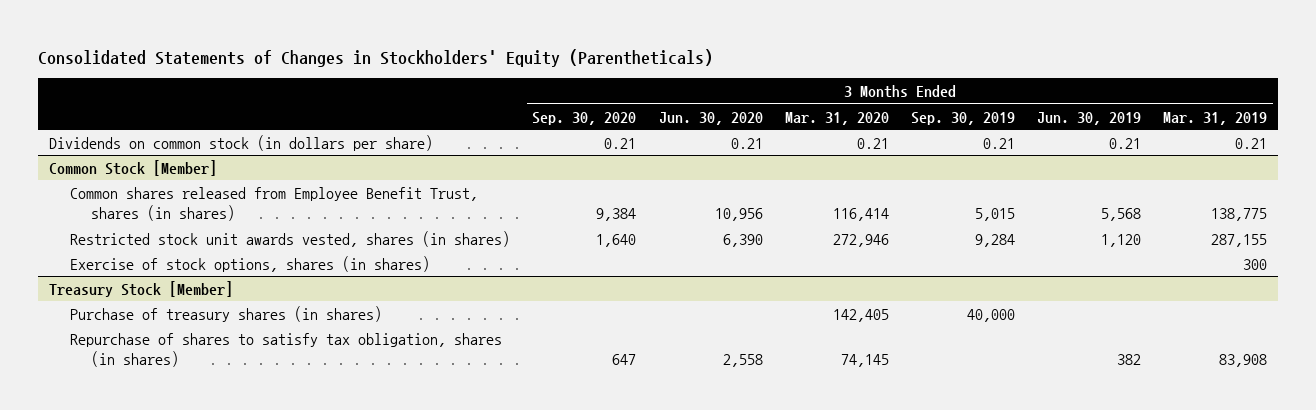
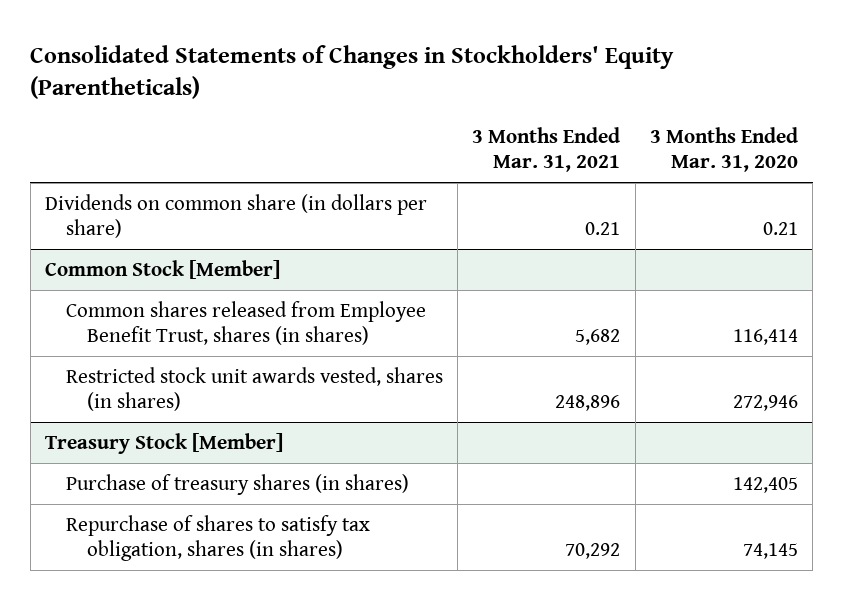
[532,111,637,125] Sep. 30, 2020 -> none
[658,111,763,125] Jun. 30, 2020 -> none
[910,111,1015,125] Sep. 30, 2019 -> none
[1036,111,1141,125] Jun. 30, 2019 -> none
[1163,111,1268,125] Mar. 31, 2019 -> none
none -> [472,126,621,173] 3 Months Ended Mar. 31, 2021
[49,134,434,151] Dividends on common stock (in dollars per share) -> [45,193,428,239] Dividends on common share (in dollars per share)
[70,255,431,272] Exercise of stock options, shares (in shares) -> none

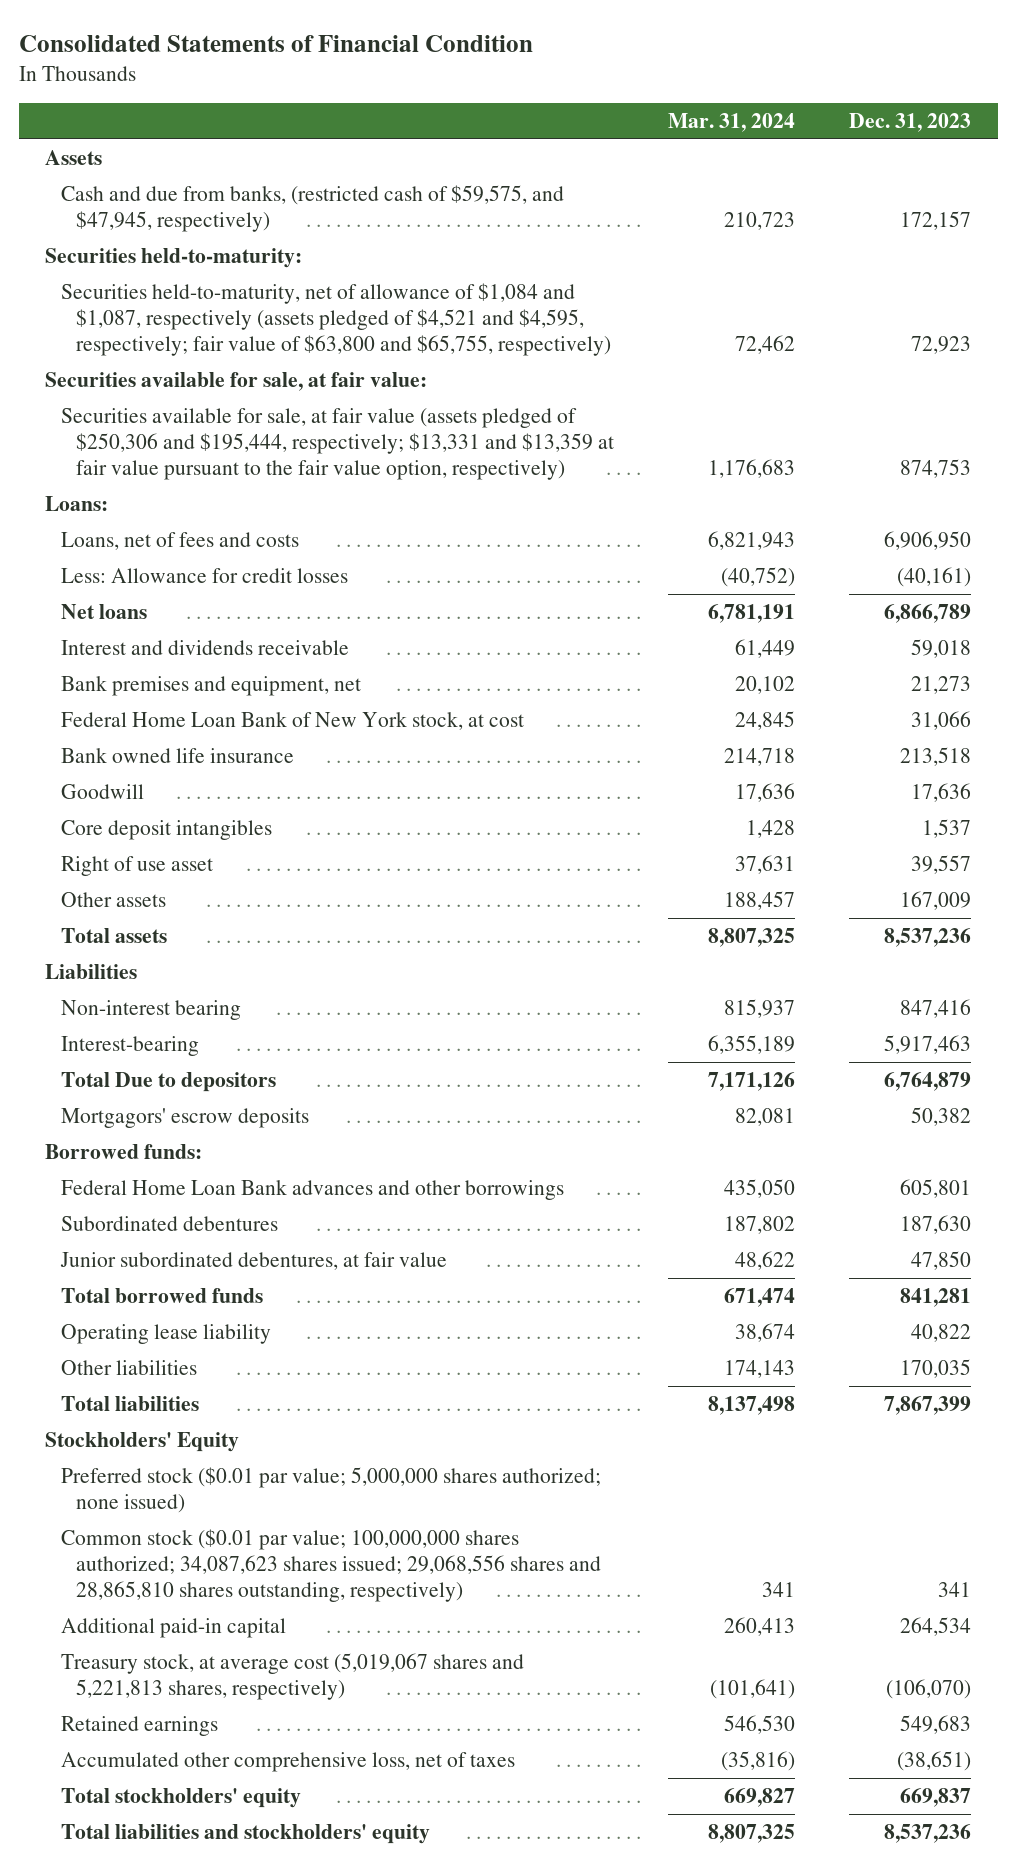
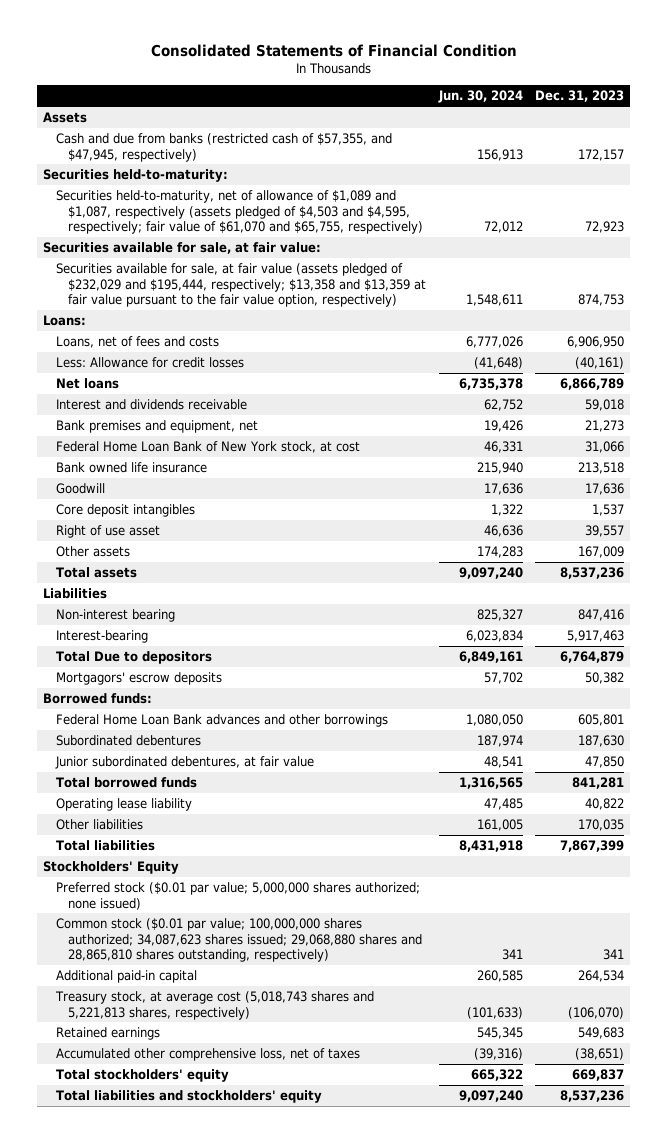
[668,112,796,132] Mar. 31, 2024 -> none
none -> [437,90,523,104] Jun. 30, 2024
[60,185,564,232] Cash and due from banks, (restricted cash of $59,575, and $47,945, respectively) -> [55,132,392,162] Cash and due from banks (restricted cash of $57,355, and $47,945, respectively)
[60,283,612,356] Securities held-to-maturity, net of allowance of $1,084 and $1,087, respectively (assets pledged of $4,521 and $4,595, respectively; fair value of $63,800 and $65,755, respectively) -> [55,189,424,235] Securities held-to-maturity, net of allowance of $1,089 and $1,087, respectively (assets pledged of $4,503 and $4,595, respectively; fair value of $61,070 and $65,755, respectively)
[60,408,615,480] Securities available for sale, at fair value (assets pledged of $250,306 and $195,444, respectively; $13,331 and $13,359 at fair value pursuant to the fair value option, respectively) -> [55,262,427,308] Securities available for sale, at fair value (assets pledged of $232,029 and $195,444, respectively; $13,358 and $13,359 at fair value pursuant to the fair value option, respectively)
[60,1529,602,1602] Common stock ($0.01 par value; 100,000,000 shares authorized; 34,087,623 shares issued; 29,068,556 shares and 28,865,810 shares outstanding, respectively) -> [55,917,423,963] Common stock ($0.01 par value; 100,000,000 shares authorized; 34,087,623 shares issued; 29,068,880 shares and 28,865,810 shares outstanding, respectively)
[60,1653,524,1700] Treasury stock, at average cost (5,019,067 shares and 5,221,813 shares, respectively) -> [54,990,374,1020] Treasury stock, at average cost (5,018,743 shares and 5,221,813 shares, respectively)

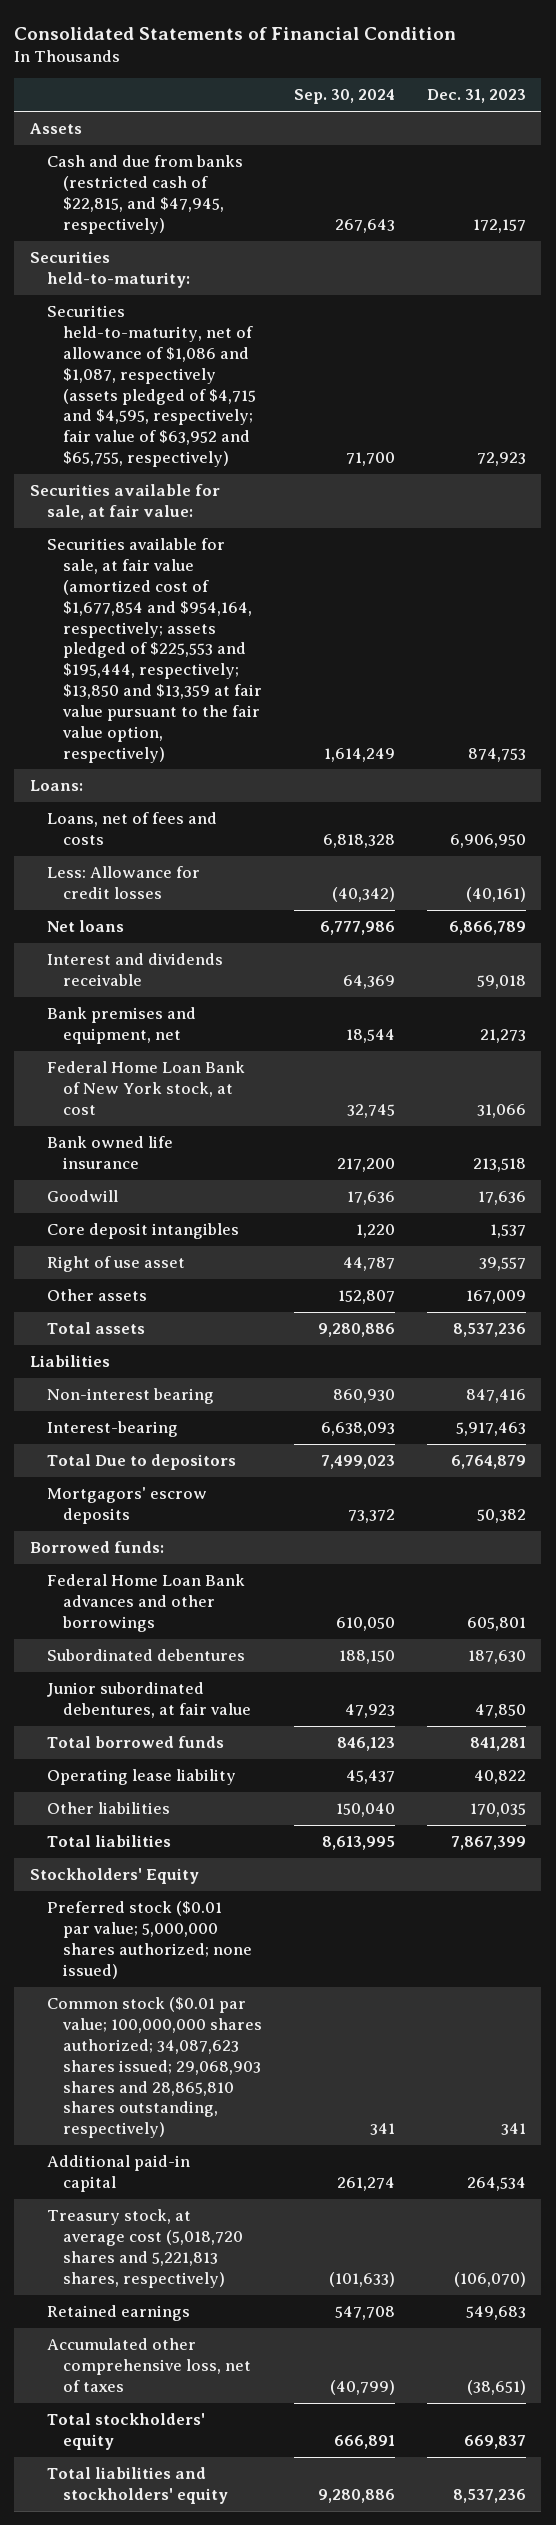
[437,90,523,104] Jun. 30, 2024 -> none
none -> [293,89,395,105] Sep. 30, 2024
[55,132,392,162] Cash and due from banks (restricted cash of $57,355, and $47,945, respectively) -> [46,155,243,234] Cash and due from banks (restricted cash of $22,815, and $47,945, respectively)
[55,189,424,235] Securities held-to-maturity, net of allowance of $1,089 and $1,087, respectively (assets pledged of $4,503 and $4,595, respectively; fair value of $61,070 and $65,755, respectively) -> [46,305,257,468] Securities held-to-maturity, net of allowance of $1,086 and $1,087, respectively (assets pledged of $4,715 and $4,595, respectively; fair value of $63,952 and $65,755, respectively)
[55,262,427,308] Securities available for sale, at fair value (assets pledged of $232,029 and $195,444, respectively; $13,358 and $13,359 at fair value pursuant to the fair value option, respectively) -> [46,538,263,763] Securities available for sale, at fair value (amortized cost of $1,677,854 and $954,164, respectively; assets pledged of $225,553 and $195,444, respectively; $13,850 and $13,359 at fair value pursuant to the fair value option, respectively)
[55,917,423,963] Common stock ($0.01 par value; 100,000,000 shares authorized; 34,087,623 shares issued; 29,068,880 shares and 28,865,810 shares outstanding, respectively) -> [46,1997,263,2139] Common stock ($0.01 par value; 100,000,000 shares authorized; 34,087,623 shares issued; 29,068,903 shares and 28,865,810 shares outstanding, respectively)
[54,990,374,1020] Treasury stock, at average cost (5,018,743 shares and 5,221,813 shares, respectively) -> [46,2209,244,2288] Treasury stock, at average cost (5,018,720 shares and 5,221,813 shares, respectively)

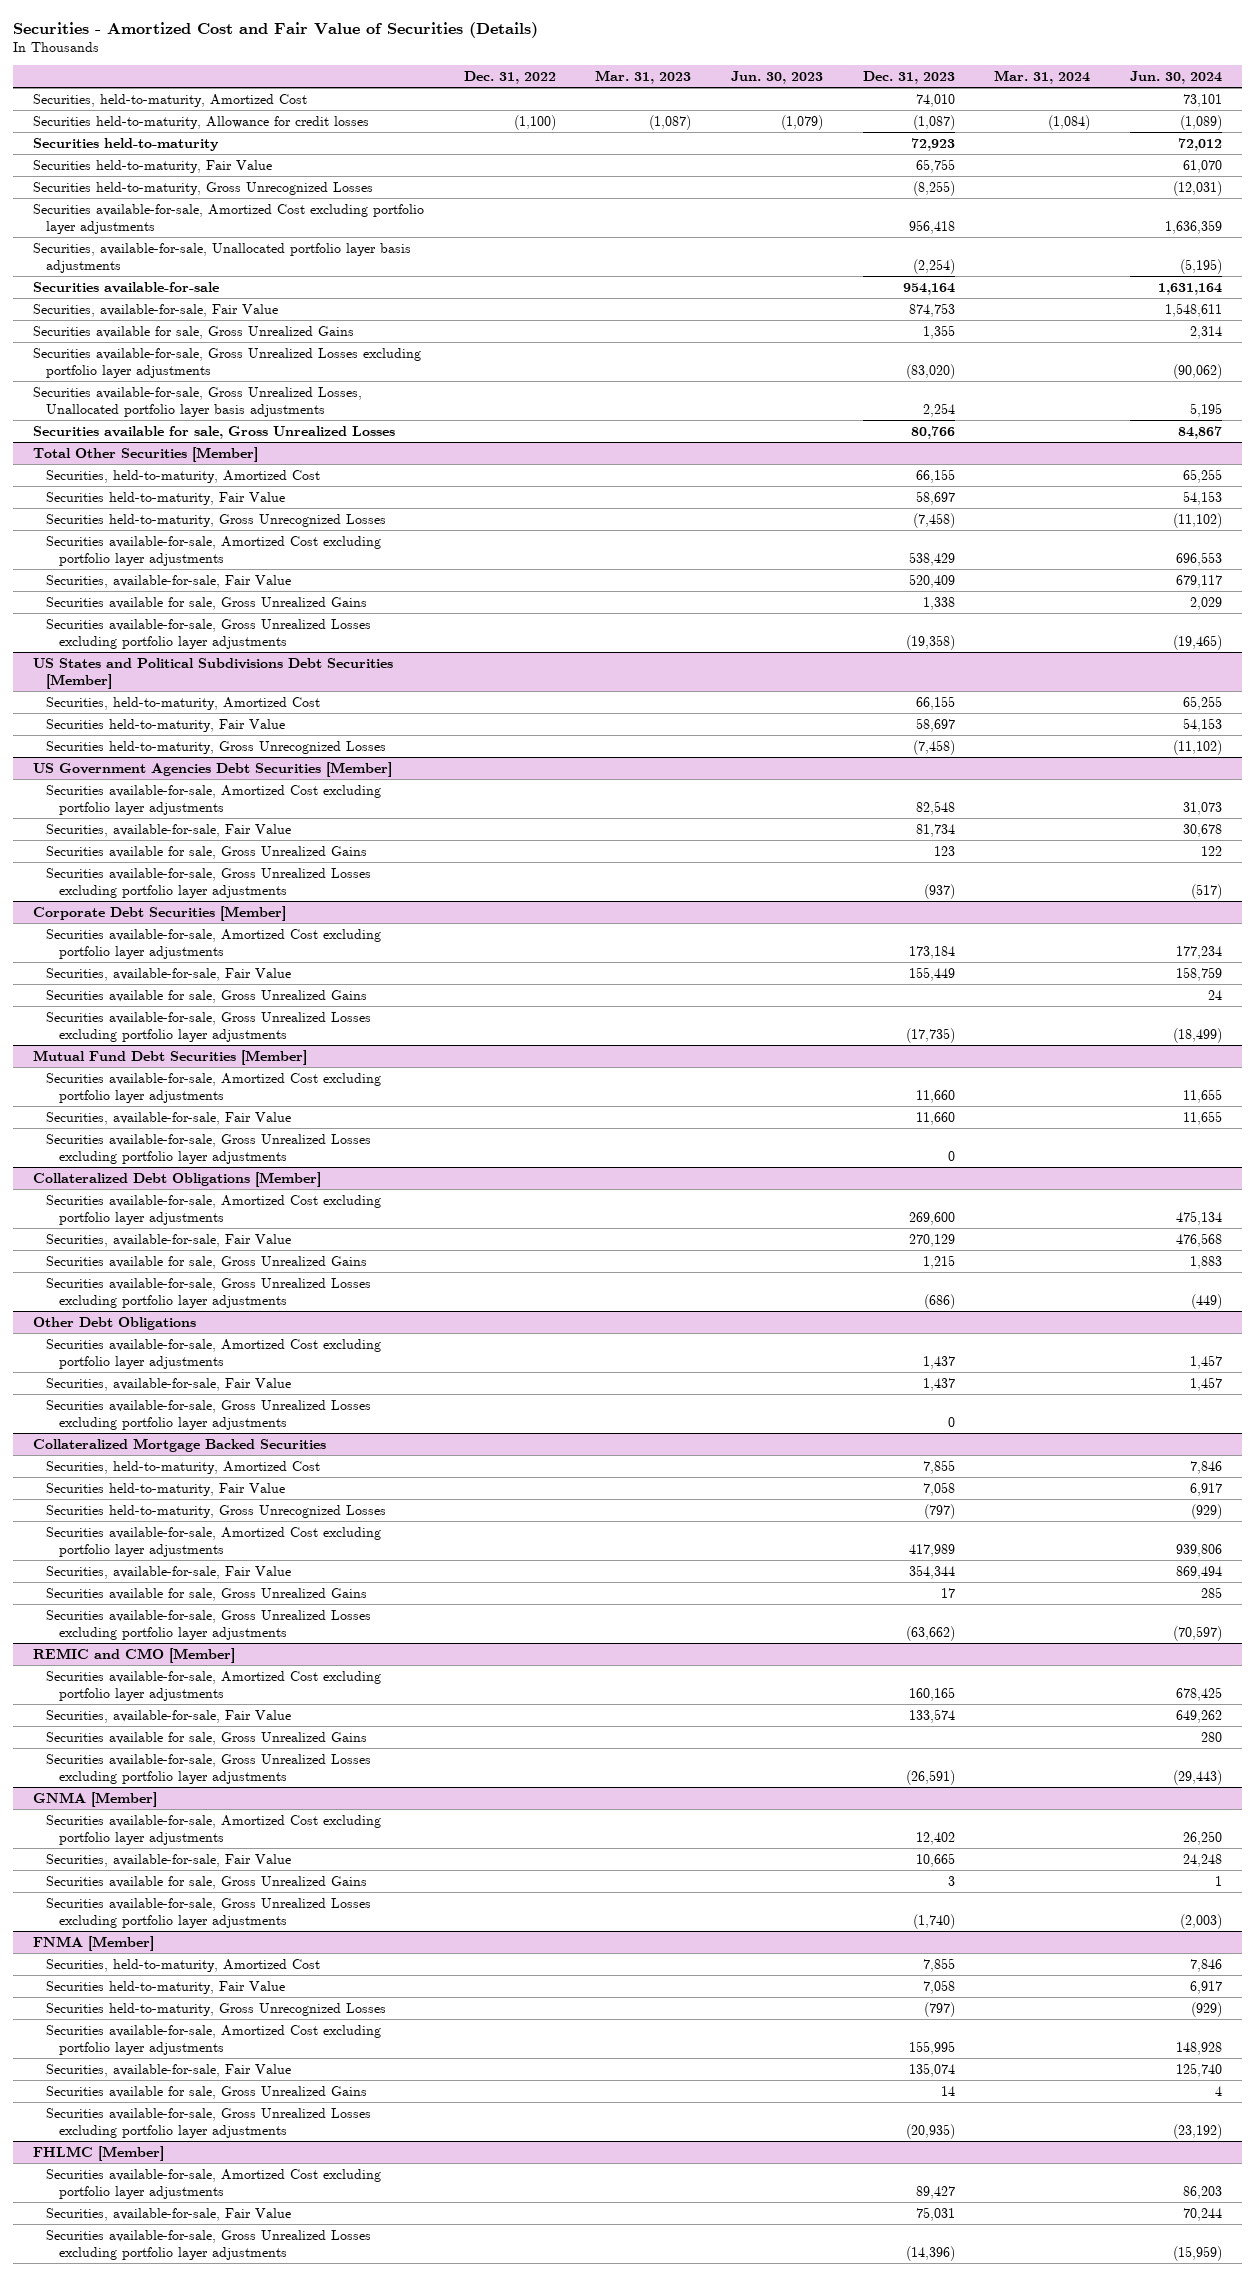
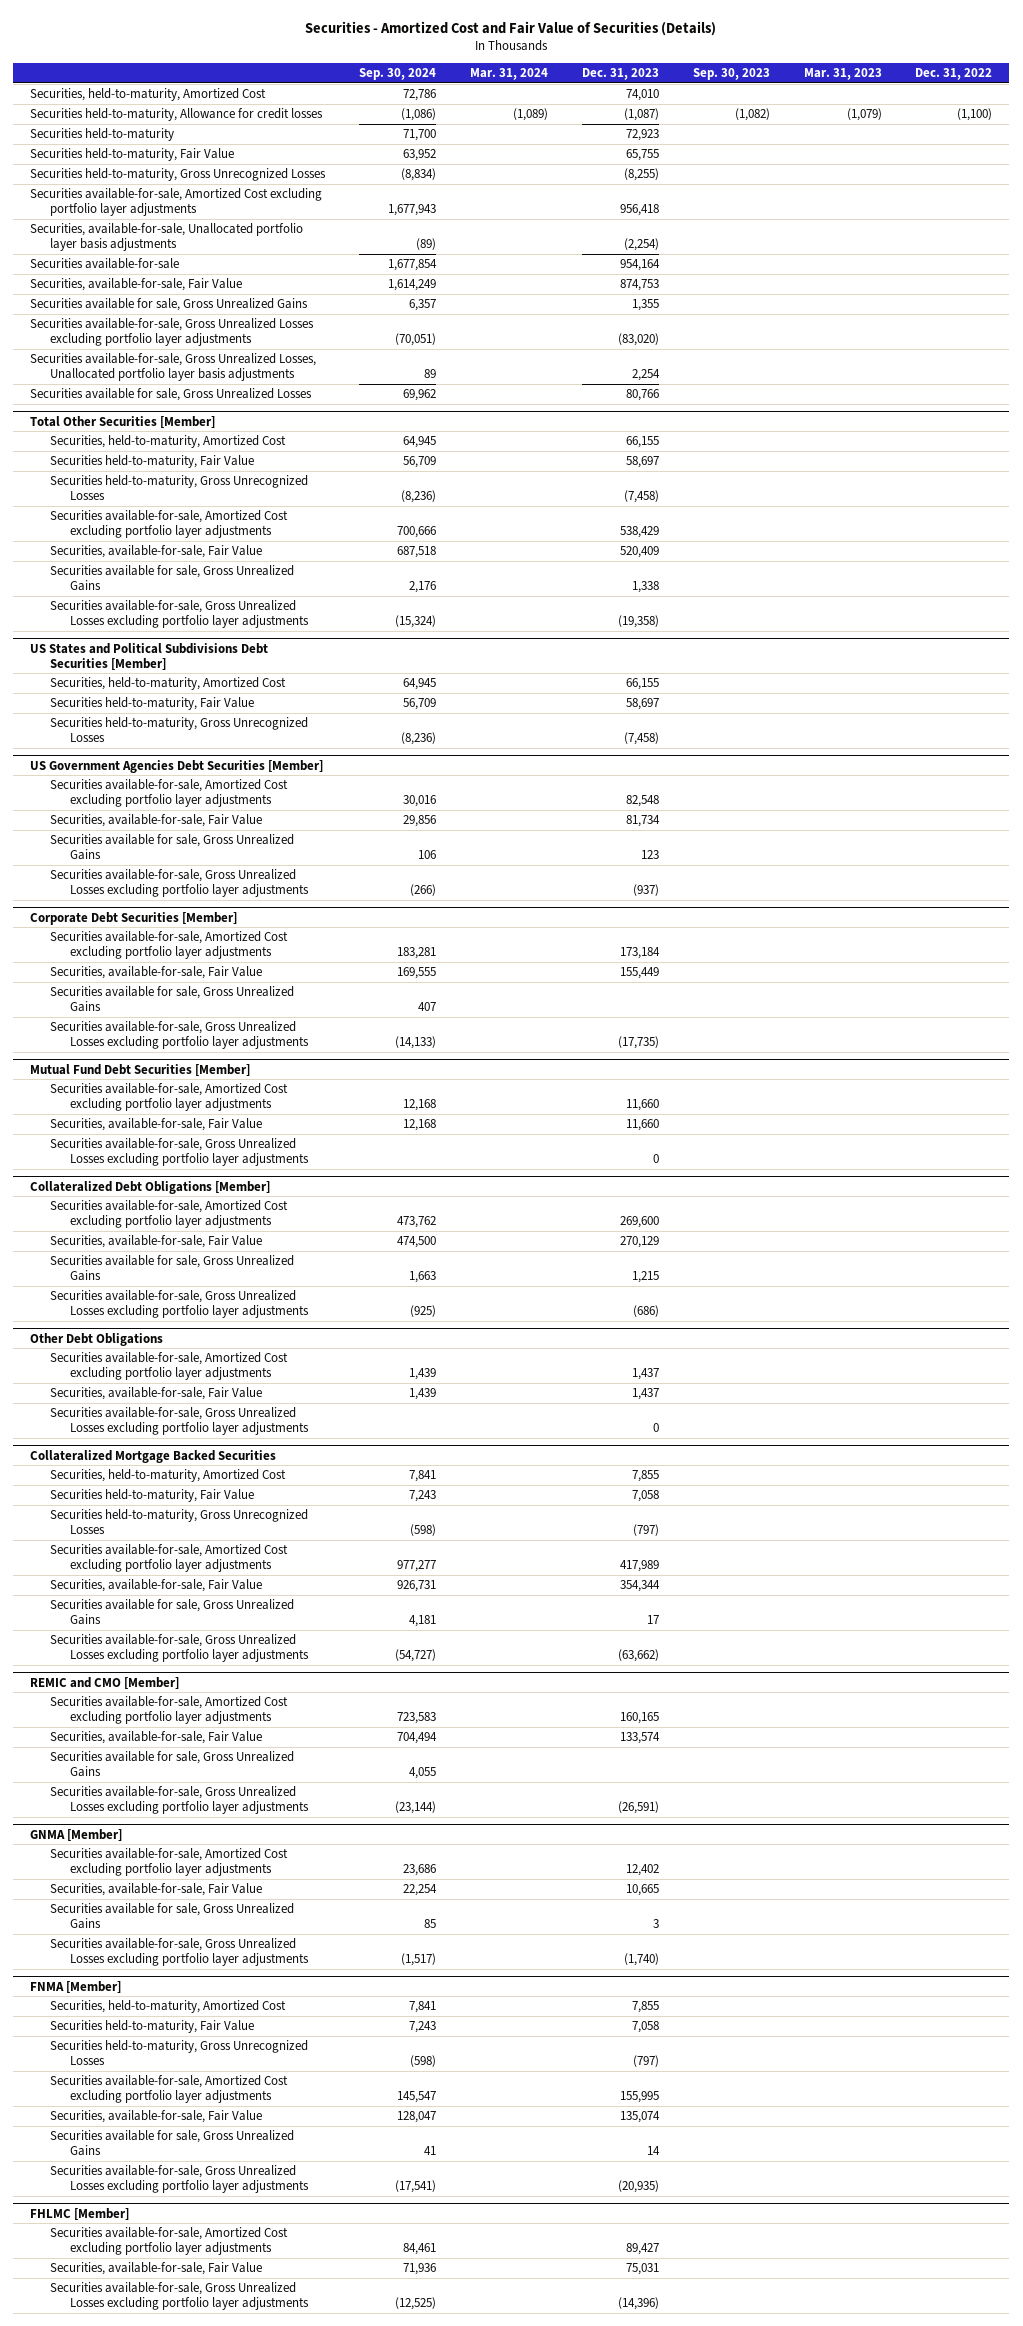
[730,70,823,84] Jun. 30, 2023 -> none
[1129,70,1222,84] Jun. 30, 2024 -> none
none -> [359,68,437,81] Sep. 30, 2024
none -> [692,68,770,81] Sep. 30, 2023
[649,114,692,130] (1,087) -> [846,107,882,121] (1,079)
[1048,114,1091,130] (1,084) -> [512,107,548,121] (1,089)

